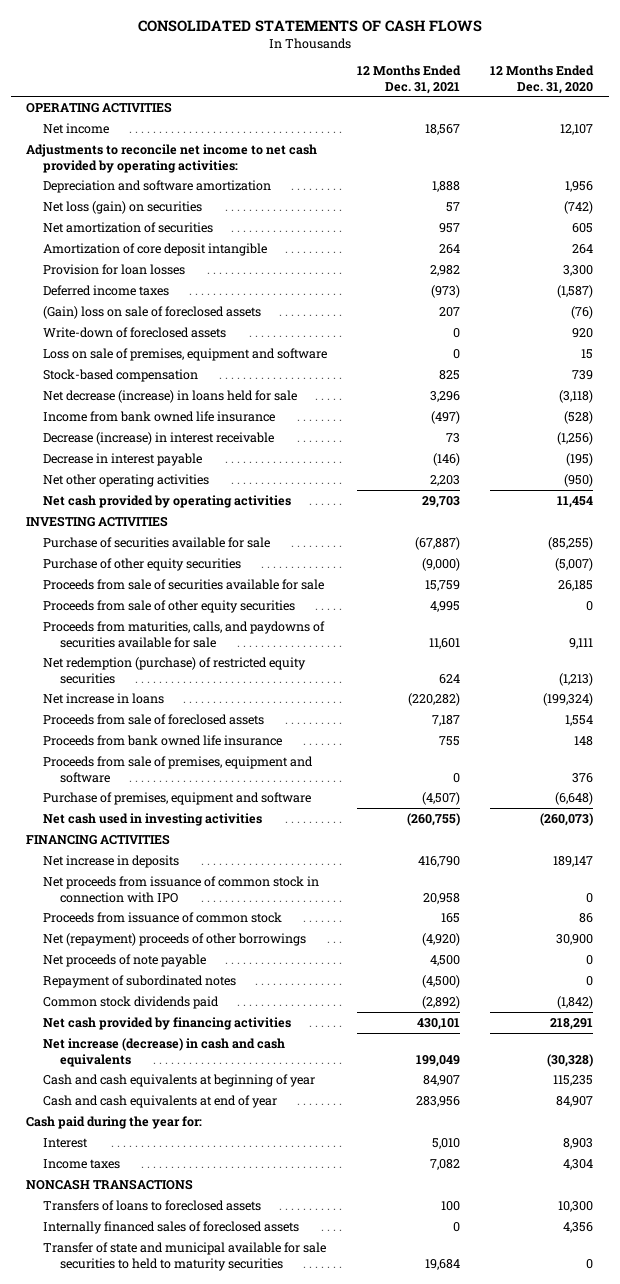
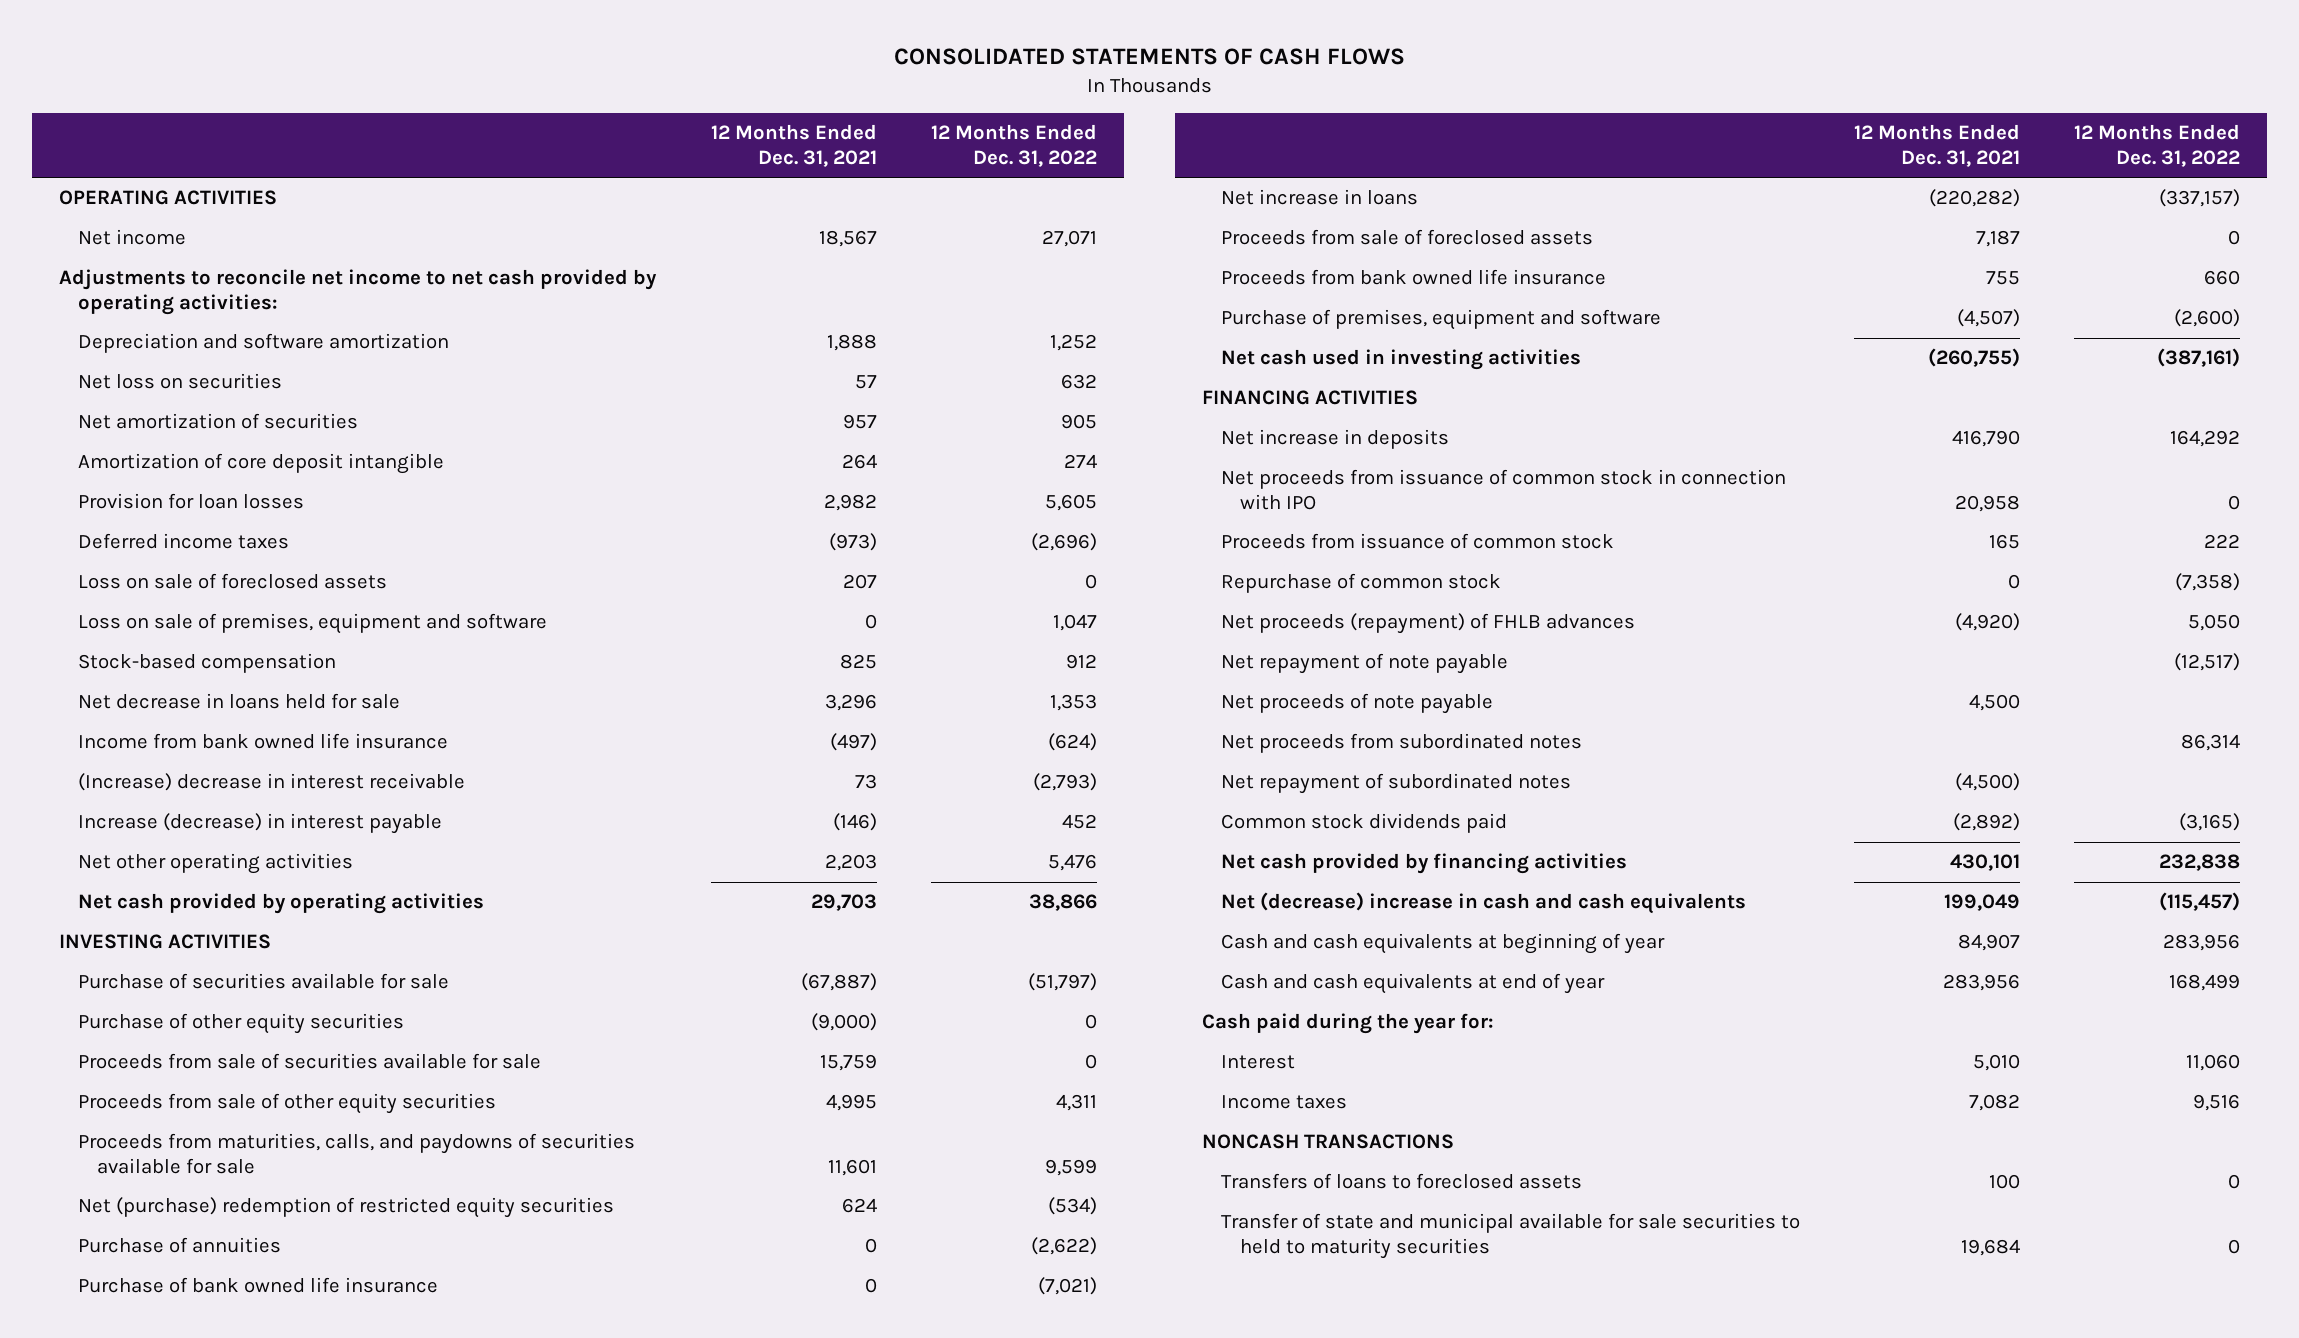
[490,65,595,94] 12 Months Ended Dec. 31, 2020 -> none
none -> [930,124,1097,167] 12 Months Ended Dec. 31, 2022
[43,200,203,214] Net loss (gain) on securities -> [77,373,282,390] Net loss on securities
[43,326,227,338] Write-down of foreclosed assets -> none
[43,305,262,319] (Gain) loss on sale of foreclosed assets -> [77,573,387,590] Loss on sale of foreclosed assets
[43,389,298,403] Net decrease (increase) in loans held for sale -> [77,693,400,710] Net decrease in loans held for sale
[43,431,275,445] Decrease (increase) in interest receivable -> [77,773,465,792] (Increase) decrease in interest receivable
[43,452,203,466] Decrease in interest payable -> [77,813,442,835] Increase (decrease) in interest payable
[43,656,307,684] Net redemption (purchase) of restricted equity securities -> [77,1197,614,1219] Net (purchase) redemption of restricted equity securities
none -> [77,1237,281,1254] Purchase of annuities
none -> [77,1277,438,1294] Purchase of bank owned life insurance
[43,755,314,783] Proceeds from sale of premises, equipment and software -> none
none -> [1221,573,1502,594] Repurchase of common stock
[43,932,307,946] Net (repayment) proceeds of other borrowings -> [1221,613,1636,635] Net proceeds (repayment) of FHLB advances
none -> [1221,653,1509,675] Net repayment of note payable
none -> [1221,733,1583,754] Net proceeds from subordinated notes
[43,974,237,988] Repayment of subordinated notes -> [1221,773,1572,795] Net repayment of subordinated notes
[43,1037,286,1067] Net increase (decrease) in cash and cash equivalents -> [1221,892,1747,915] Net (decrease) increase in cash and cash equivalents
[43,1220,300,1234] Internally financed sales of foreclosed assets -> none

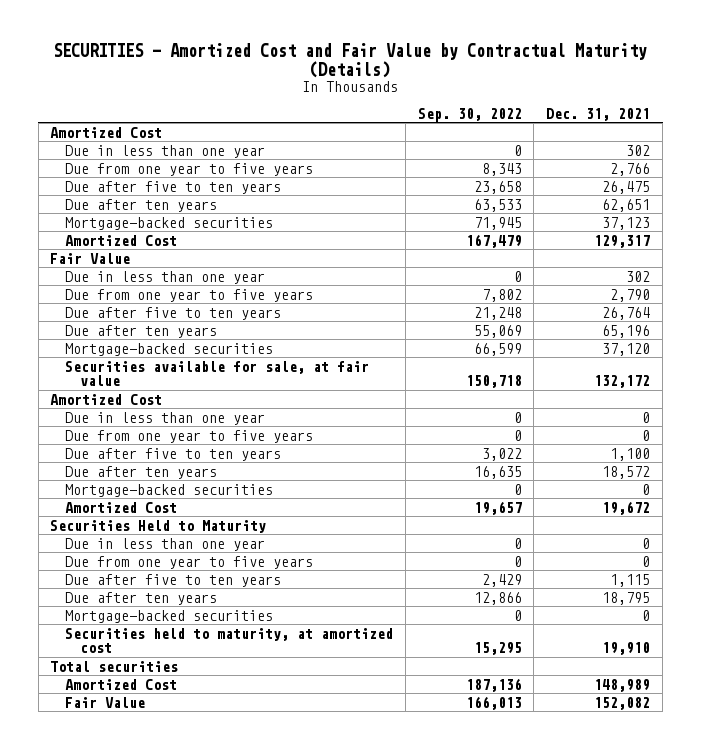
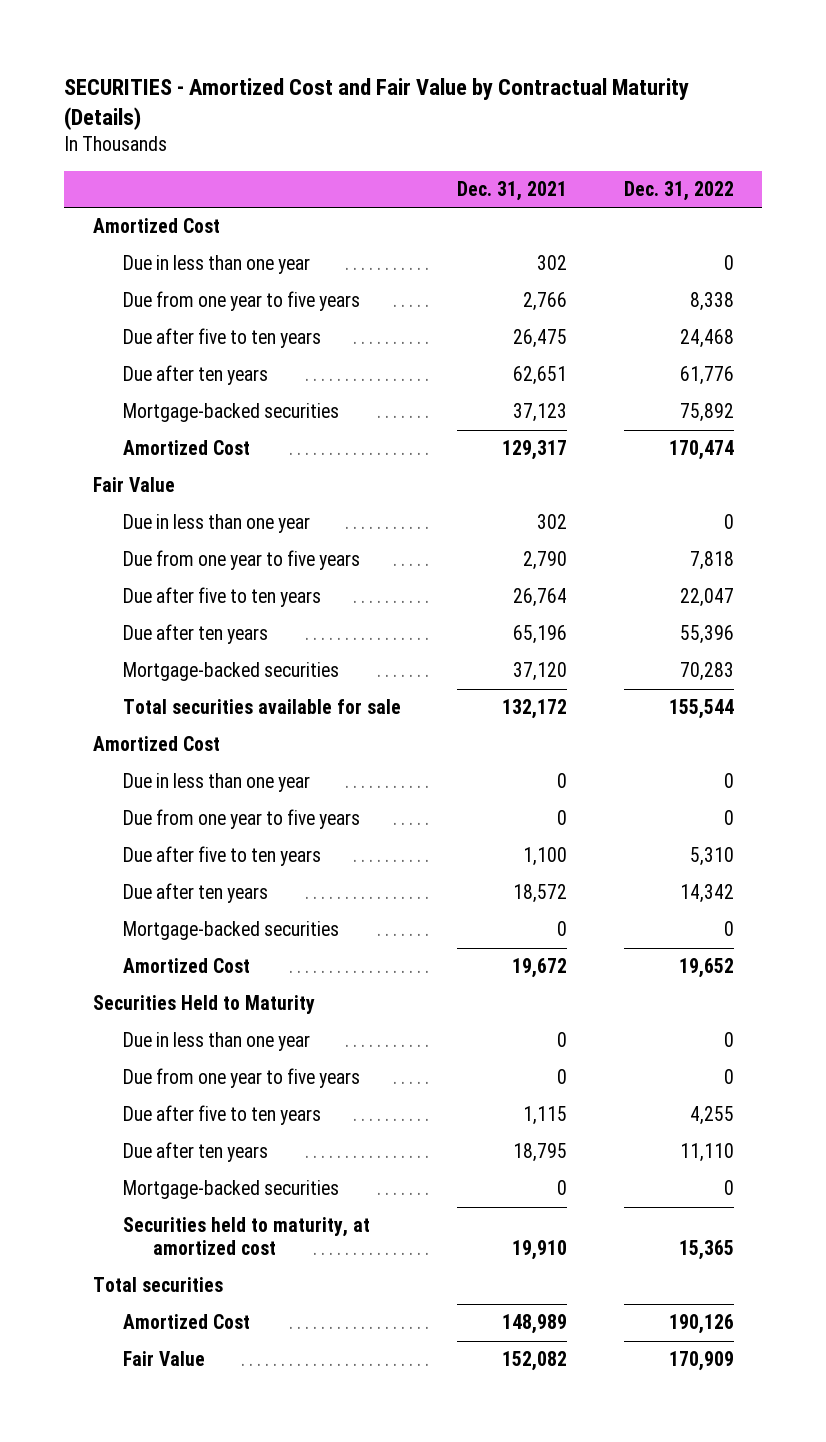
[417,107,522,122] Sep. 30, 2022 -> none
none -> [623,180,734,201] Dec. 31, 2022
[65,360,370,387] Securities available for sale, at fair value -> [122,699,401,715] Total securities available for sale

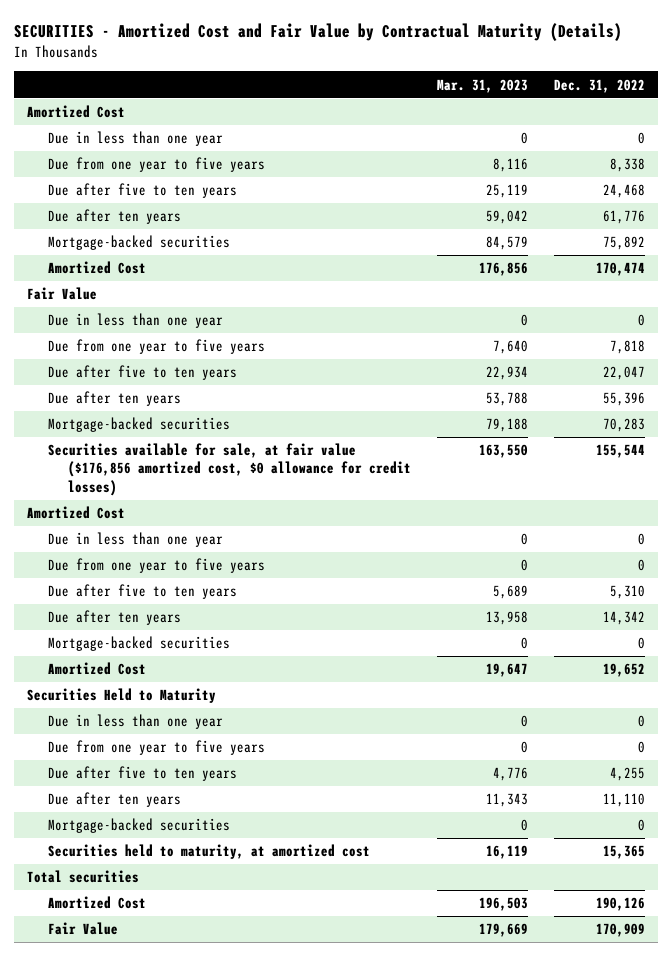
[457,180,568,201] Dec. 31, 2021 -> none
none -> [437,78,529,93] Mar. 31, 2023
[122,699,401,715] Total securities available for sale -> [47,443,412,496] Securities available for sale, at fair value ($176,856 amortized cost, $0 allowance for credit losses)

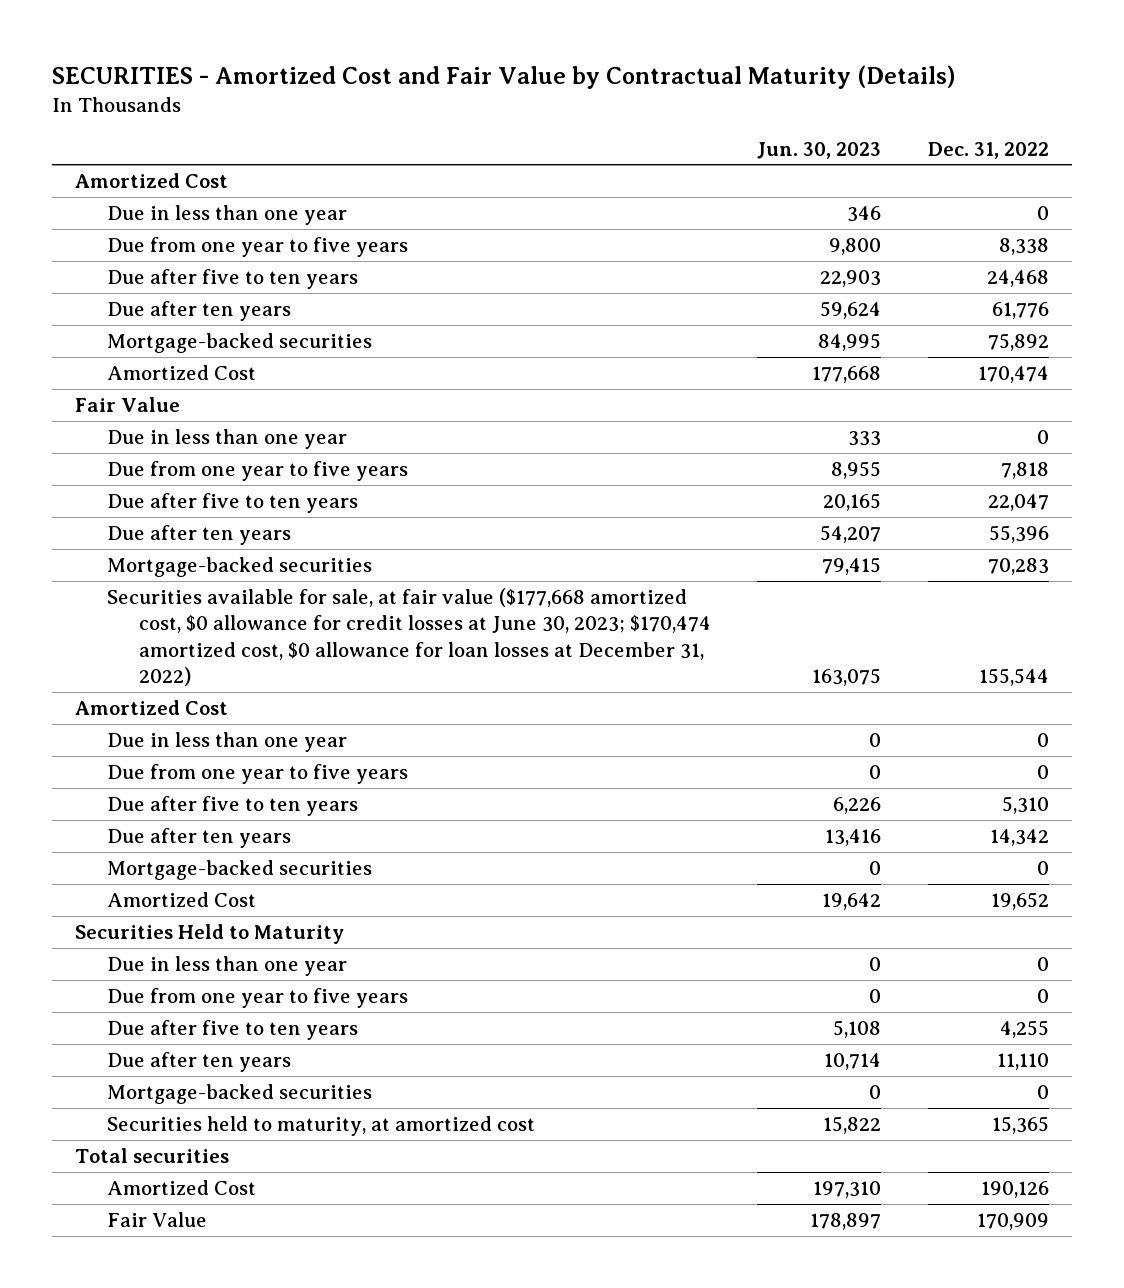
[437,78,529,93] Mar. 31, 2023 -> none
none -> [757,141,882,159] Jun. 30, 2023
[47,443,412,496] Securities available for sale, at fair value ($176,856 amortized cost, $0 allowance for credit losses) -> [107,587,712,686] Securities available for sale, at fair value ($177,668 amortized cost, $0 allowance for credit losses at June 30, 2023; $170,474 amortized cost, $0 allowance for loan losses at December 31, 2022)

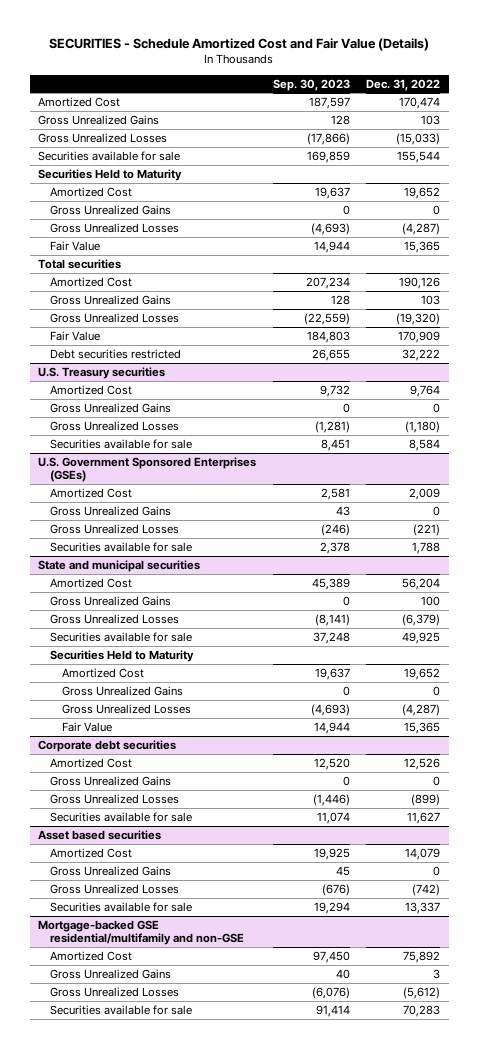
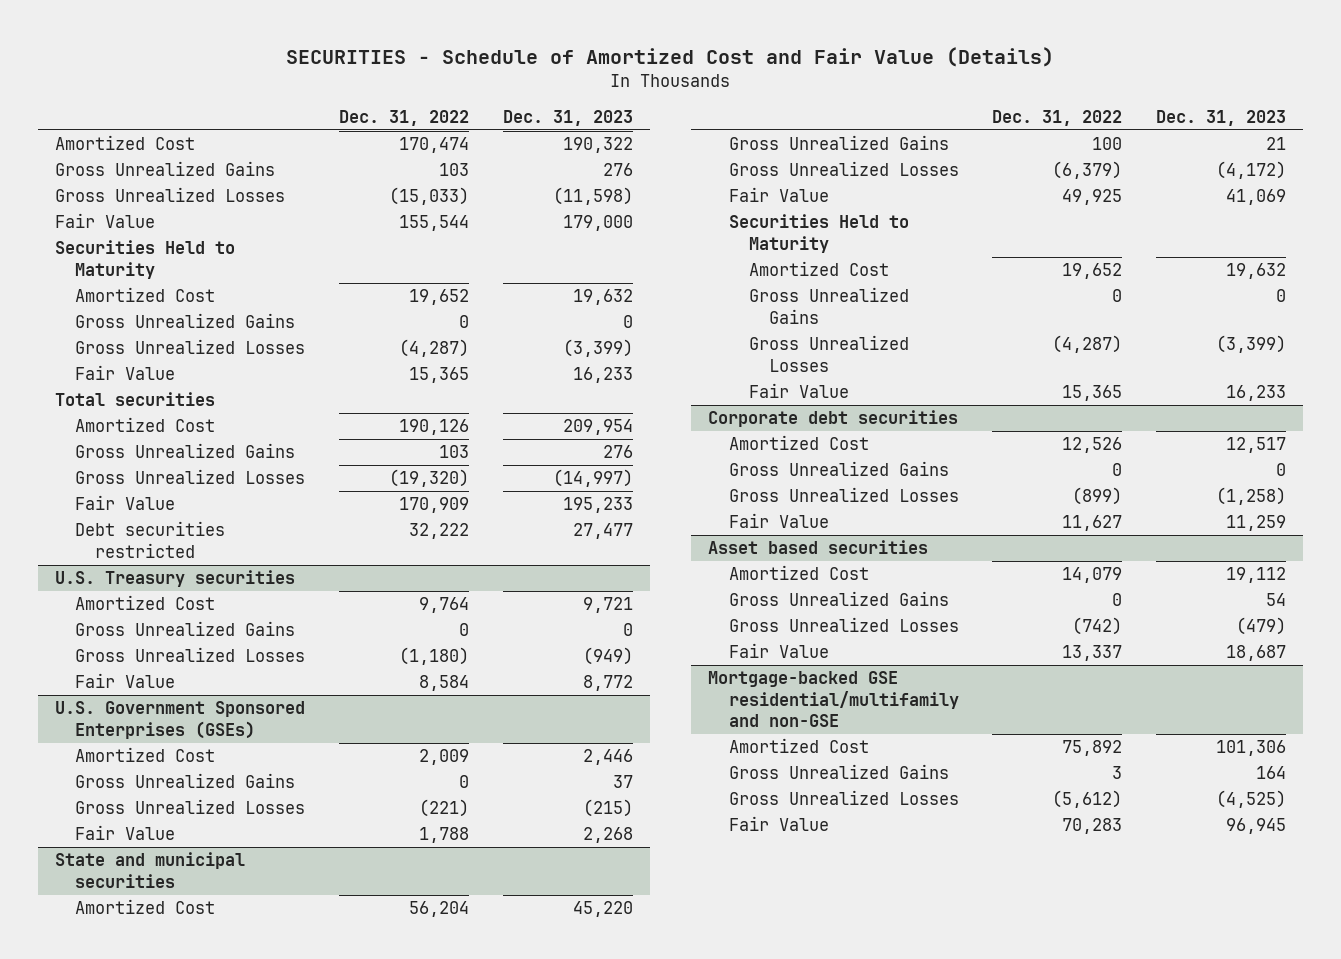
[49,37,430,51] SECURITIES - Schedule Amortized Cost and Fair Value (Details) -> [286,46,1055,67] SECURITIES - Schedule of Amortized Cost and Fair Value (Details)
[272,78,350,91] Sep. 30, 2023 -> none
none -> [502,109,633,126] Dec. 31, 2023
[38,150,181,161] Securities available for sale -> [54,213,155,229] Fair Value
[50,438,193,449] Securities available for sale -> [75,673,176,689] Fair Value
[50,541,193,552] Securities available for sale -> [75,825,176,841] Fair Value
[50,631,193,642] Securities available for sale -> [728,187,829,203] Fair Value
[50,811,193,822] Securities available for sale -> [728,513,829,529] Fair Value
[50,901,193,912] Securities available for sale -> [728,643,829,659] Fair Value
[50,1004,193,1015] Securities available for sale -> [728,816,829,832] Fair Value

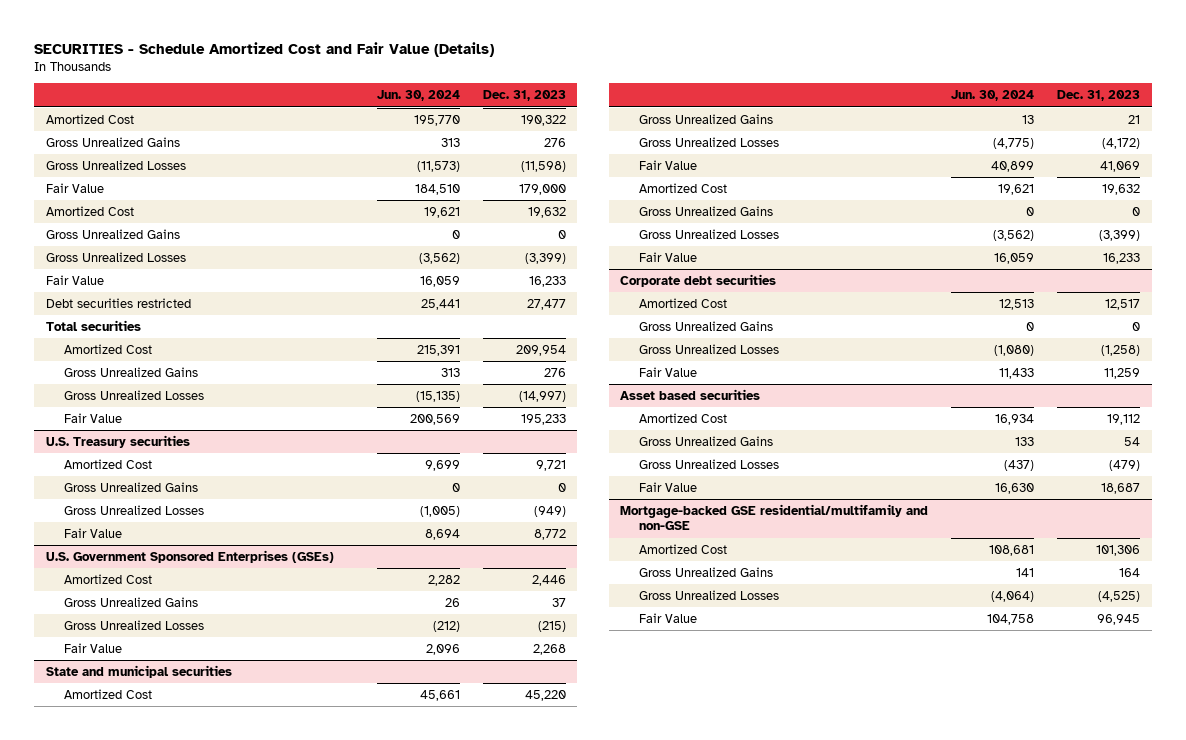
[286,46,1055,67] SECURITIES - Schedule of Amortized Cost and Fair Value (Details) -> [34,41,495,57] SECURITIES - Schedule Amortized Cost and Fair Value (Details)
[338,109,469,126] Dec. 31, 2022 -> none
none -> [376,90,460,102] Jun. 30, 2024
[54,240,235,279] Securities Held to Maturity -> none
[75,521,226,558] Debt securities restricted -> [45,297,191,308] Debt securities restricted
[728,214,909,253] Securities Held to Maturity -> none

